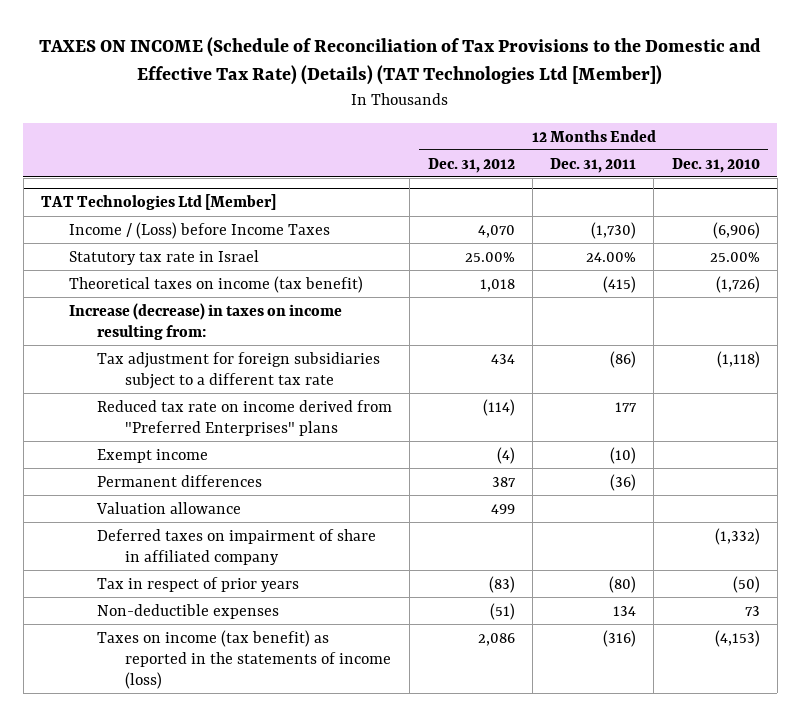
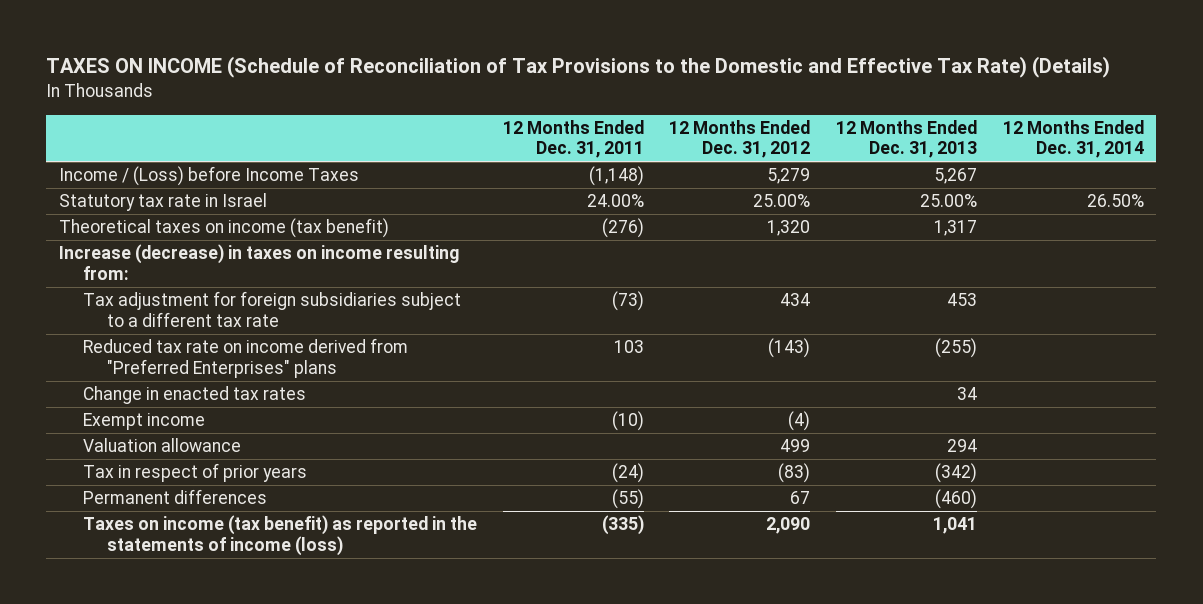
[39,36,762,86] TAXES ON INCOME (Schedule of Reconciliation of Tax Provisions to the Domestic and Effective Tax Rate) (Details) (TAT Technologies Ltd [Member]) -> [46,56,1111,79] TAXES ON INCOME (Schedule of Reconciliation of Tax Provisions to the Domestic and Effective Tax Rate) (Details)
[671,157,760,173] Dec. 31, 2010 -> none
none -> [835,119,977,159] 12 Months Ended Dec. 31, 2013
none -> [1002,119,1144,159] 12 Months Ended Dec. 31, 2014
[41,194,277,211] TAT Technologies Ltd [Member] -> none
[477,224,515,238] 4,070 -> [767,168,811,185] 5,279
[591,221,637,239] (1,730) -> [588,166,644,187] (1,148)
[479,278,515,292] 1,018 -> [767,220,811,237] 1,320
[603,275,637,293] (415) -> [601,218,644,239] (276)
[610,350,637,368] (86) -> [611,291,644,312] (73)
[482,398,515,416] (114) -> [768,338,811,359] (143)
[615,401,638,412] 177 -> [613,340,644,354] 103
none -> [83,386,307,405] Change in enacted tax rates
[96,474,262,487] Permanent differences -> none
[96,528,376,565] Deferred taxes on impairment of share in affiliated company -> none
[96,603,279,619] Non-deductible expenses -> none
[609,575,637,593] (80) -> [611,463,644,484] (24)
none -> [83,489,268,505] Permanent differences
[477,632,515,646] 2,086 -> [766,517,811,535] 2,090
[603,629,637,647] (316) -> [601,515,644,536] (335)

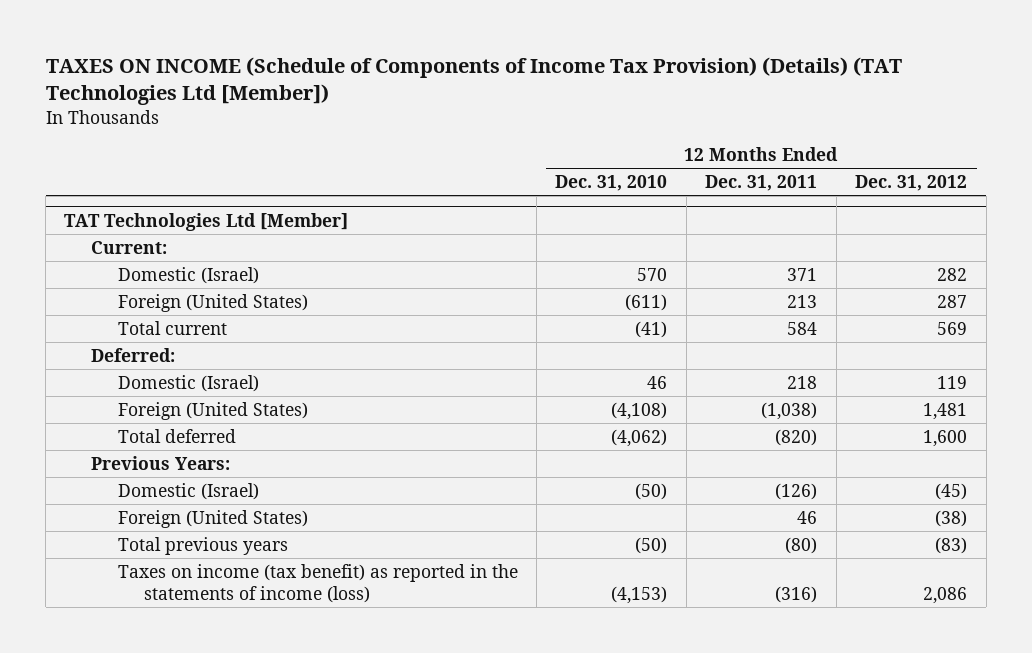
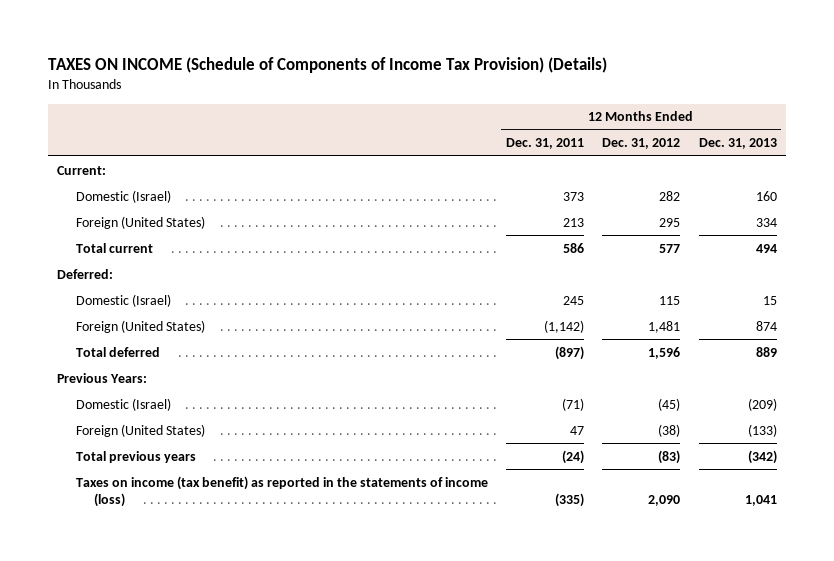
[45,56,902,105] TAXES ON INCOME (Schedule of Components of Income Tax Provision) (Details) (TAT Technologies Ltd [Member]) -> [48,57,608,74] TAXES ON INCOME (Schedule of Components of Income Tax Provision) (Details)
[555,175,668,192] Dec. 31, 2010 -> none
none -> [698,138,777,150] Dec. 31, 2013
[64,212,349,231] TAT Technologies Ltd [Member] -> none
[787,267,818,281] 371 -> [563,191,585,201] 373
[937,294,968,308] 287 -> [659,217,681,227] 295
[787,321,818,335] 584 -> [563,242,585,253] 586
[937,321,968,335] 569 -> [659,243,681,253] 577
[787,375,818,389] 218 -> [563,295,585,305] 245
[937,375,968,389] 119 -> [659,295,681,305] 115
[761,401,818,420] (1,038) -> [544,319,585,333] (1,142)
[775,428,818,446] (820) -> [555,345,585,360] (897)
[923,429,968,447] 1,600 -> [648,346,681,359] 1,596
[775,482,818,500] (126) -> [562,397,585,411] (71)
[797,510,818,524] 46 -> [570,425,585,435] 47
[785,536,818,554] (80) -> [562,449,585,464] (24)
[775,585,818,603] (316) -> [555,493,585,508] (335)
[923,586,968,604] 2,086 -> [648,495,681,507] 2,090

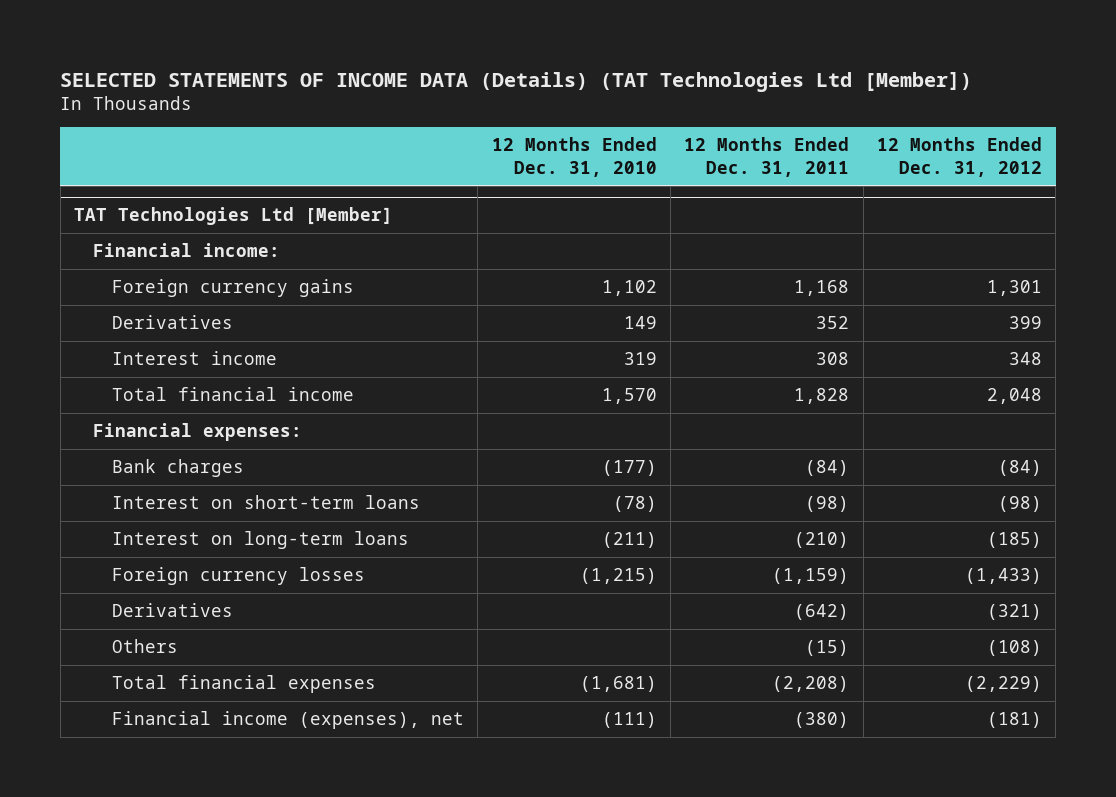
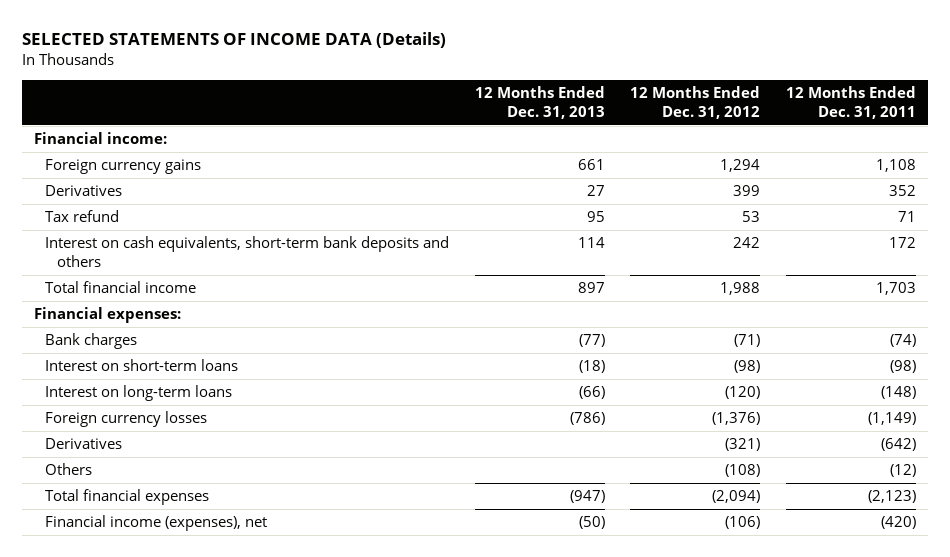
[60,71,973,92] SELECTED STATEMENTS OF INCOME DATA (Details) (TAT Technologies Ltd [Member]) -> [21,31,446,48] SELECTED STATEMENTS OF INCOME DATA (Details)
[491,137,657,177] 12 Months Ended Dec. 31, 2010 -> none
none -> [474,85,605,119] 12 Months Ended Dec. 31, 2013
[73,207,393,226] TAT Technologies Ltd [Member] -> none
[794,280,850,297] 1,168 -> [875,159,916,173] 1,108
[986,280,1042,297] 1,301 -> [720,159,761,173] 1,294
[112,351,278,366] Interest income -> none
none -> [45,210,120,223] Tax refund
none -> [45,236,450,268] Interest on cash equivalents, short-term bank deposits and others
[794,388,850,405] 1,828 -> [875,282,916,296] 1,703
[986,388,1042,405] 2,048 -> [720,282,761,296] 1,988
[805,460,850,477] (84) -> [889,334,916,348] (74)
[997,460,1042,477] (84) -> [734,334,761,348] (71)
[794,532,850,549] (210) -> [880,386,916,400] (148)
[986,532,1042,549] (185) -> [725,386,761,400] (120)
[772,568,850,585] (1,159) -> [867,412,916,426] (1,149)
[964,568,1042,585] (1,433) -> [712,412,761,426] (1,376)
[805,640,850,657] (15) -> [889,464,916,478] (12)
[772,676,850,693] (2,208) -> [867,490,916,504] (2,123)
[964,676,1042,693] (2,229) -> [712,490,761,504] (2,094)
[794,712,850,729] (380) -> [880,516,916,530] (420)
[986,712,1042,729] (181) -> [725,516,761,530] (106)

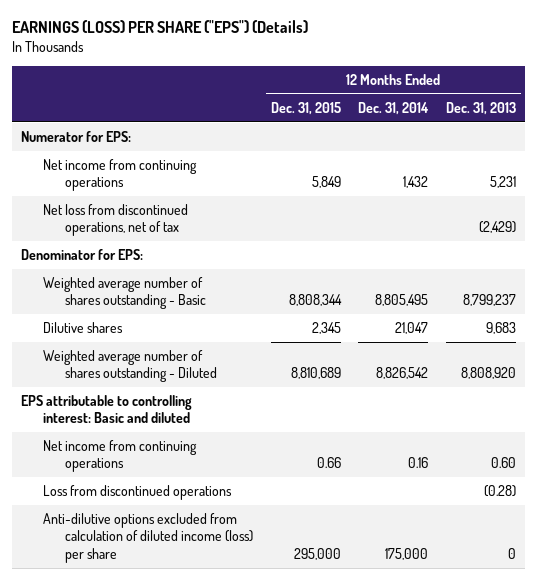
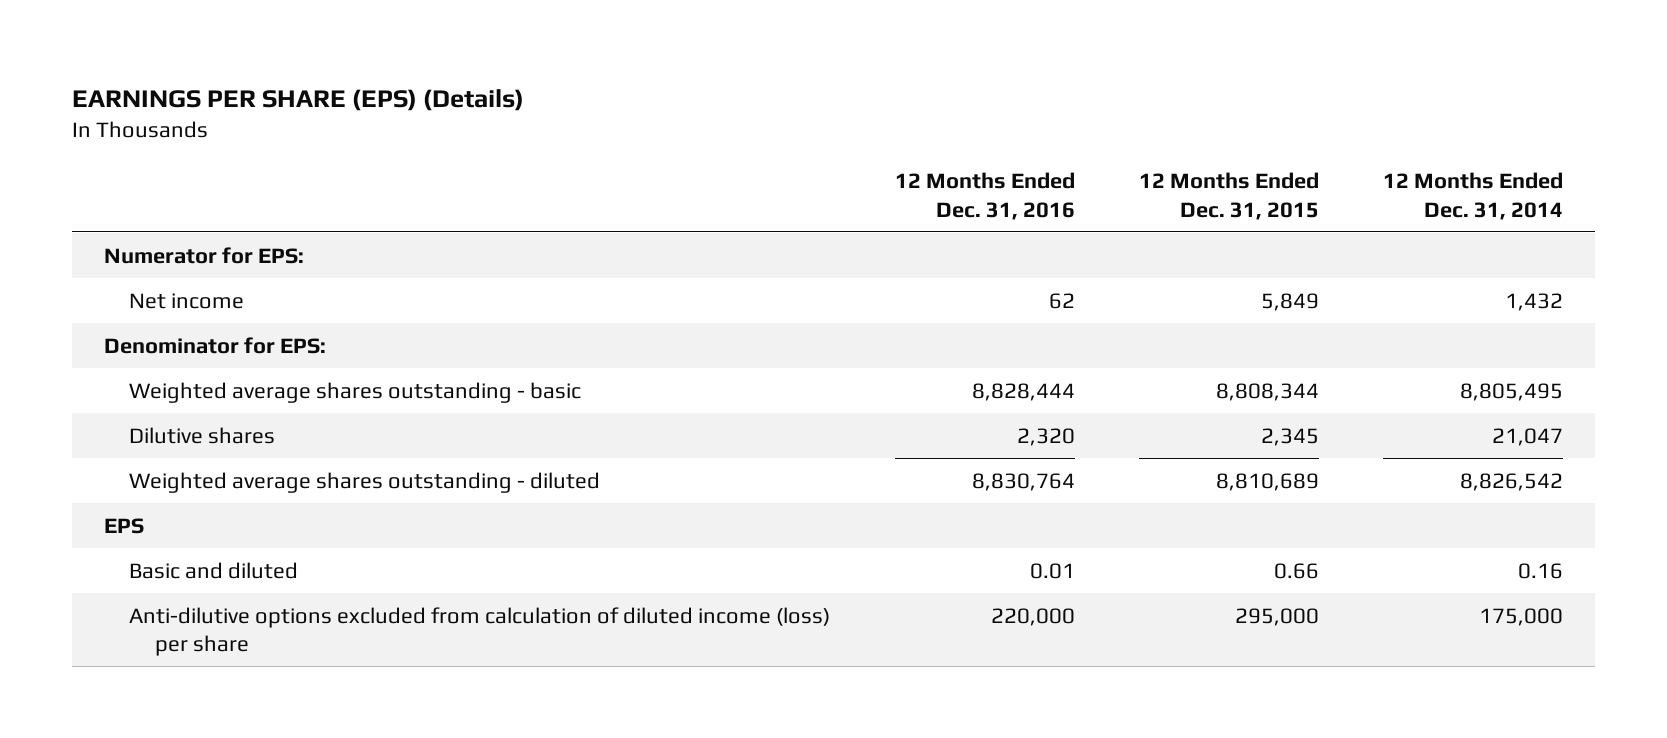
[11,20,308,34] EARNINGS (LOSS) PER SHARE ("EPS") (Details) -> [72,88,525,111] EARNINGS PER SHARE (EPS) (Details)
[446,101,517,115] Dec. 31, 2013 -> none
none -> [894,172,1075,220] 12 Months Ended Dec. 31, 2016
[42,203,188,237] Net loss from discontinued operations, net of tax -> none
[42,158,197,192] Net income from continuing operations -> [129,292,245,309] Net income
[42,276,206,310] Weighted average number of shares outstanding - Basic -> [129,381,582,403] Weighted average shares outstanding - basic
[42,484,232,500] Loss from discontinued operations -> none
[42,349,217,383] Weighted average number of shares outstanding - Diluted -> [129,471,601,493] Weighted average shares outstanding - diluted
[20,394,192,424] EPS attributable to controlling interest: Basic and diluted -> [104,517,145,534] EPS
[42,439,197,473] Net income from continuing operations -> [129,561,299,579] Basic and diluted

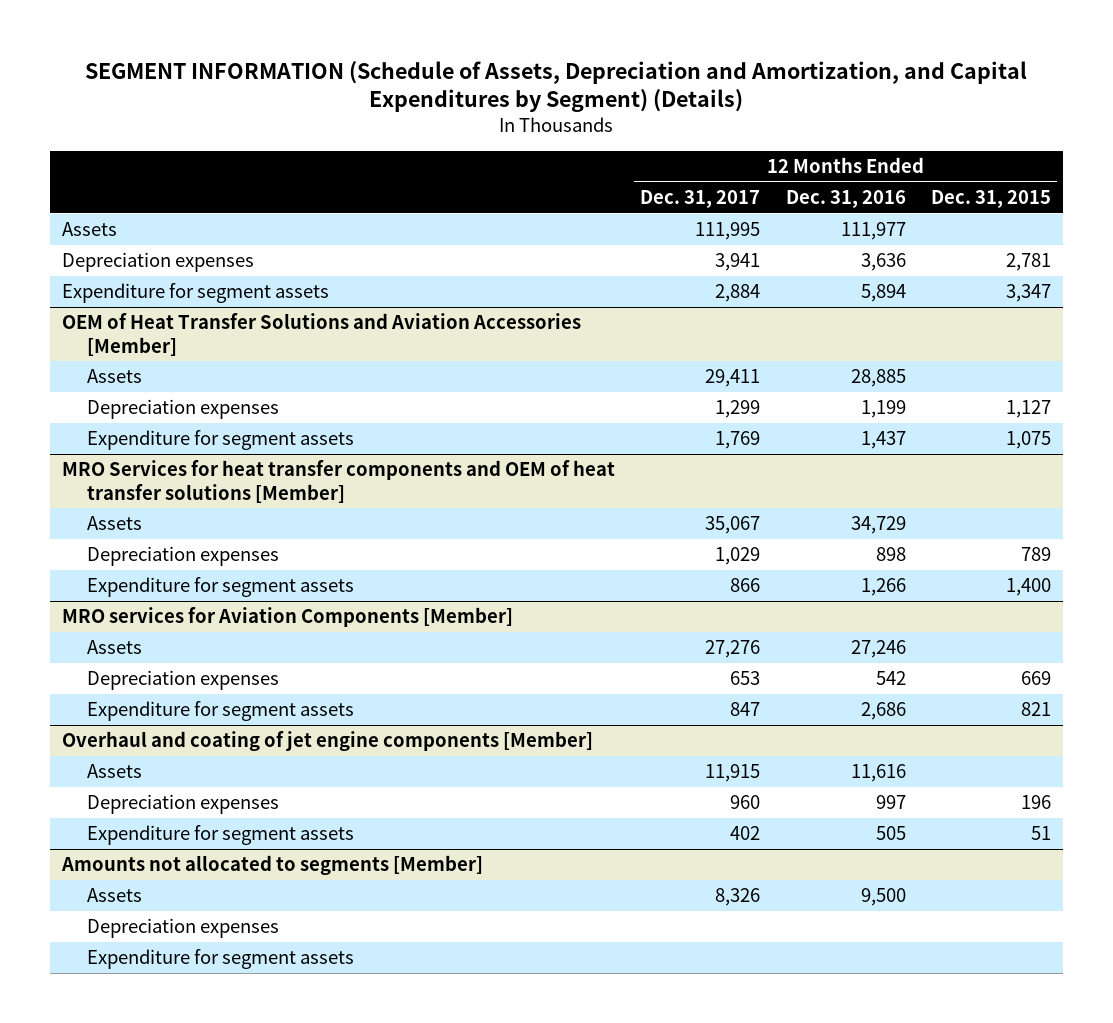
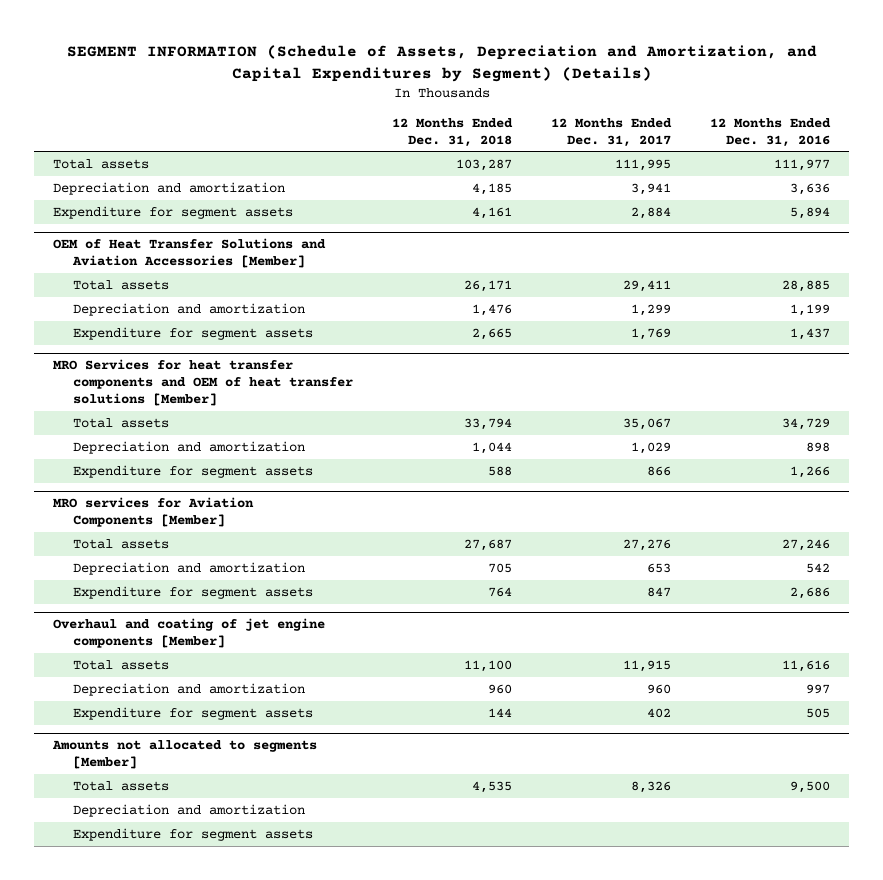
[930,190,1051,209] Dec. 31, 2015 -> none
none -> [392,117,514,147] 12 Months Ended Dec. 31, 2018
[62,222,118,237] Assets -> [53,159,150,170] Total assets
[62,252,255,273] Depreciation expenses -> [53,182,286,196] Depreciation and amortization
[87,369,143,384] Assets -> [73,280,170,291] Total assets
[87,399,280,420] Depreciation expenses -> [73,303,306,317] Depreciation and amortization
[87,516,143,531] Assets -> [73,418,170,429] Total assets
[87,546,280,567] Depreciation expenses -> [73,441,306,455] Depreciation and amortization
[87,640,143,655] Assets -> [73,539,170,550] Total assets
[87,670,280,691] Depreciation expenses -> [73,562,306,576] Depreciation and amortization
[87,764,143,779] Assets -> [73,660,170,671] Total assets
[87,794,280,815] Depreciation expenses -> [73,683,306,697] Depreciation and amortization
[87,888,143,903] Assets -> [73,781,170,792] Total assets
[87,918,280,939] Depreciation expenses -> [73,804,306,818] Depreciation and amortization

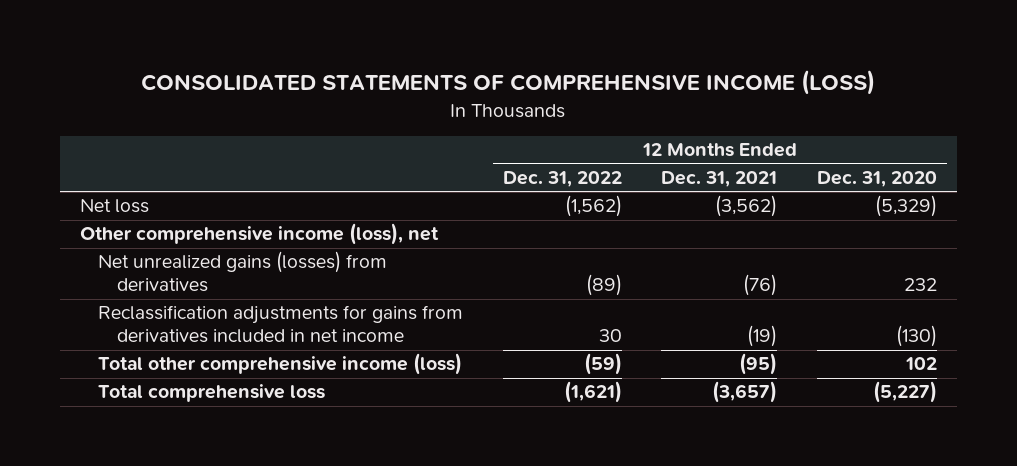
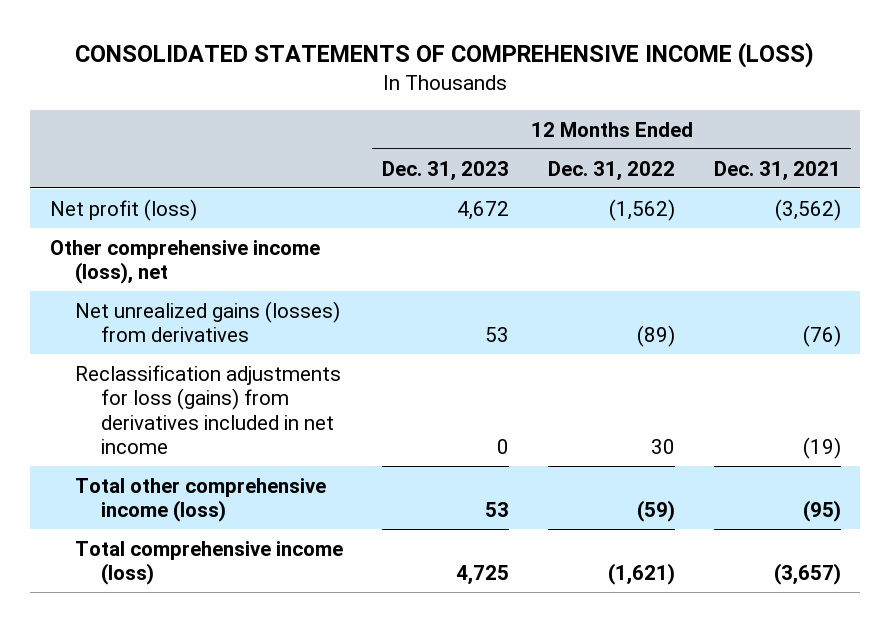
[816,171,937,188] Dec. 31, 2020 -> none
none -> [382,160,510,181] Dec. 31, 2023
[79,199,149,214] Net loss -> [49,198,197,221] Net profit (loss)
[98,305,464,344] Reclassification adjustments for gains from derivatives included in net income -> [75,364,342,455] Reclassification adjustments for loss (gains) from derivatives included in net income
[98,384,326,403] Total comprehensive loss -> [75,540,344,586] Total comprehensive income (loss)

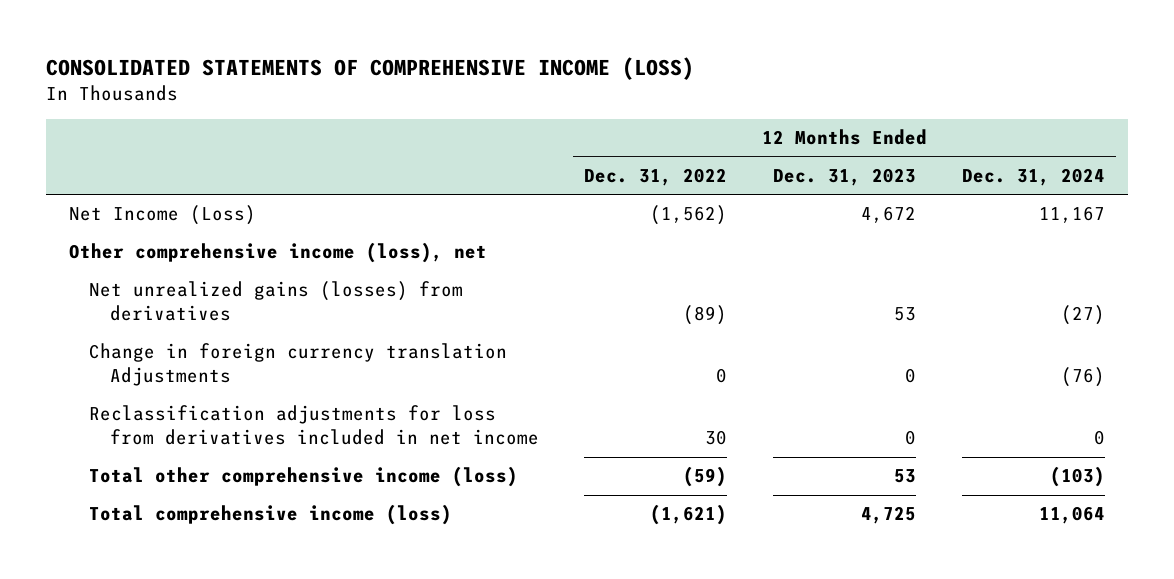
[714,160,842,181] Dec. 31, 2021 -> none
none -> [962,167,1106,186] Dec. 31, 2024
[49,198,197,221] Net profit (loss) -> [68,205,256,226] Net Income (Loss)
none -> [89,343,508,387] Change in foreign currency translation Adjustments
[75,364,342,455] Reclassification adjustments for loss (gains) from derivatives included in net income -> [89,405,539,446] Reclassification adjustments for loss from derivatives included in net income

